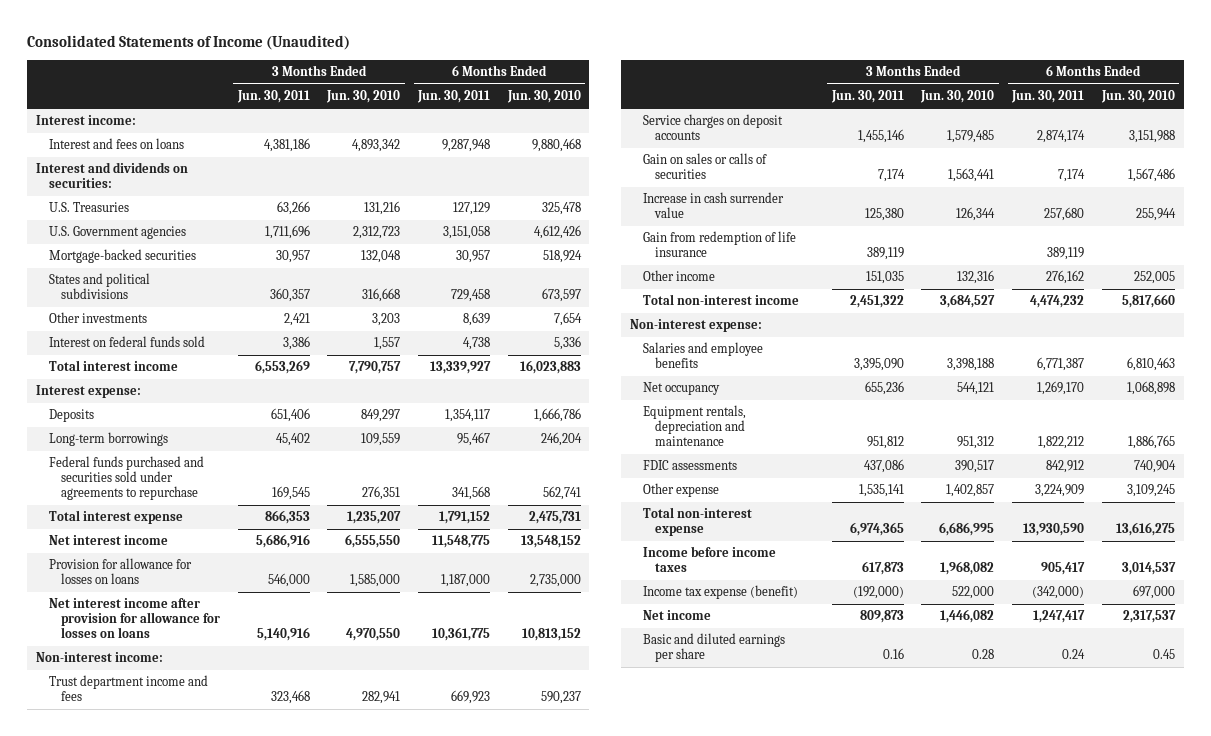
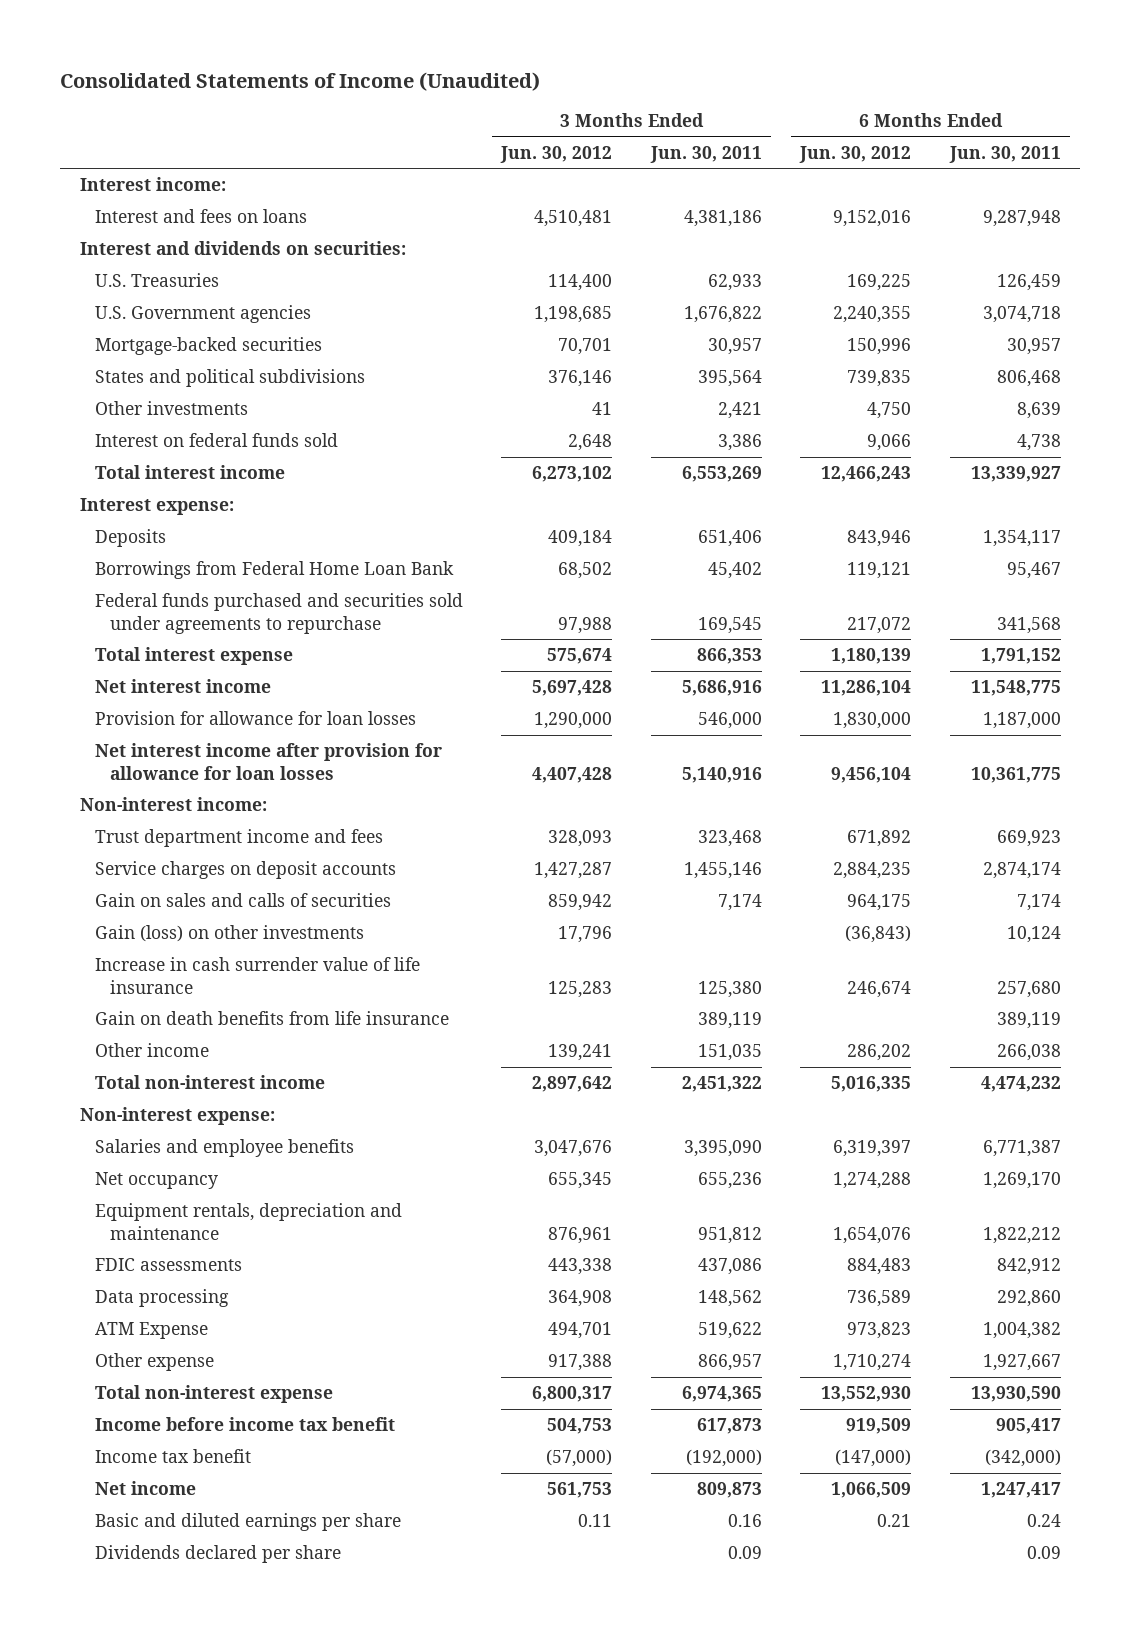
[326,90,401,104] Jun. 30, 2010 -> none
[506,90,581,104] Jun. 30, 2010 -> none
none -> [500,145,613,163] Jun. 30, 2012
none -> [799,145,912,163] Jun. 30, 2012
[276,201,310,216] 63,266 -> [707,274,762,292] 62,933
[453,202,491,216] 127,129 -> [996,274,1061,292] 126,459
[264,225,310,240] 1,711,696 -> [683,306,762,324] 1,676,822
[443,226,491,240] 3,151,058 -> [982,306,1061,324] 3,074,718
[269,288,310,303] 360,357 -> [697,370,762,388] 395,564
[451,289,491,303] 729,458 -> [996,370,1061,388] 806,468
[48,432,168,447] Long-term borrowings -> [95,561,455,580] Borrowings from Federal Home Loan Bank
[48,558,192,585] Provision for allowance for losses on loans -> [95,711,417,726] Provision for allowance for loan losses
[48,598,221,639] Net interest income after provision for allowance for losses on loans -> [95,743,443,780] Net interest income after provision for allowance for loan losses
[642,153,767,180] Gain on sales or calls of securities -> [95,893,392,908] Gain on sales and calls of securities
none -> [95,925,365,943] Gain (loss) on other investments
[642,192,784,219] Increase in cash surrender value -> [95,957,421,994] Increase in cash surrender value of life insurance
[642,231,796,258] Gain from redemption of life insurance -> [95,1011,450,1026] Gain on death benefits from life insurance
[1046,270,1085,285] 276,162 -> [996,1044,1061,1062] 266,038
none -> [95,1289,230,1308] Data processing
none -> [95,1322,209,1340] ATM Expense
[858,484,904,498] 1,535,141 -> [697,1354,762,1372] 866,957
[1035,484,1085,498] 3,224,909 -> [982,1354,1061,1372] 1,927,667
[642,546,776,573] Income before income taxes -> [95,1417,396,1432] Income before income tax benefit
[642,585,798,600] Income tax expense (benefit) -> [95,1449,252,1464] Income tax benefit
none -> [95,1545,342,1564] Dividends declared per share

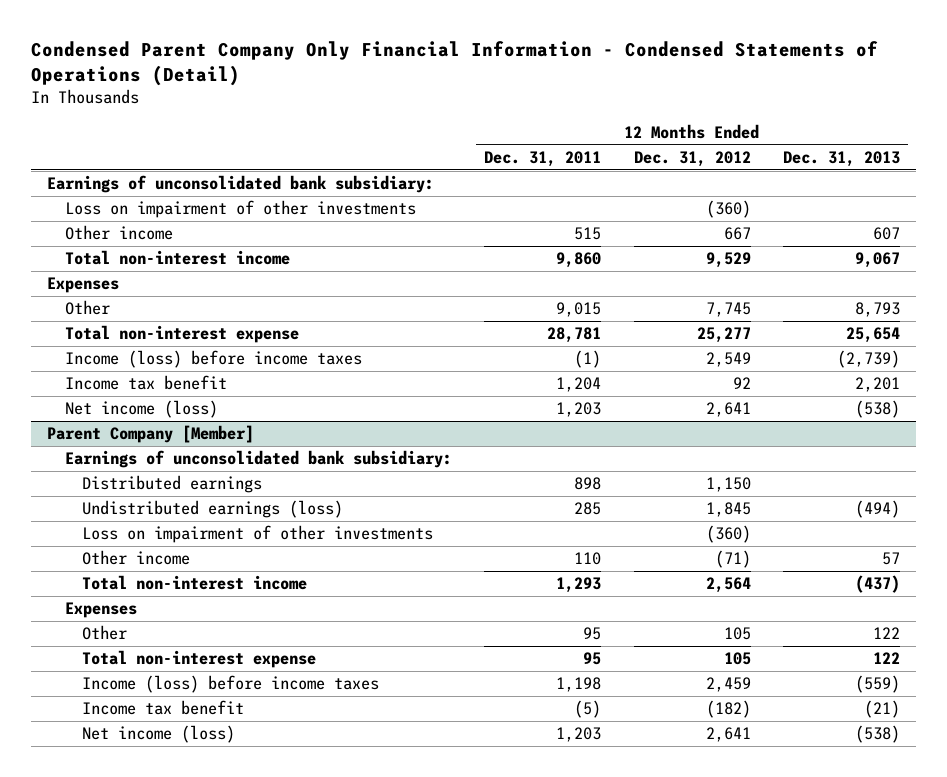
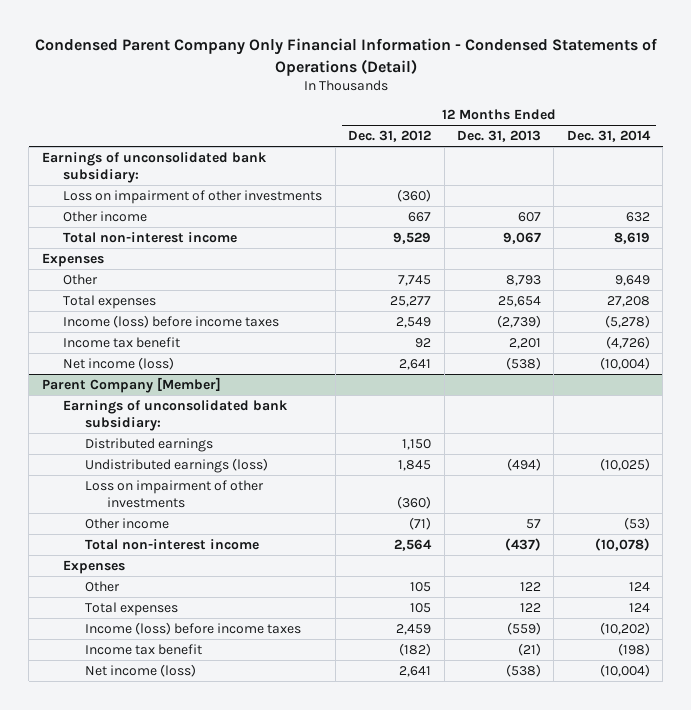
[484,150,602,167] Dec. 31, 2011 -> none
none -> [566,130,651,143] Dec. 31, 2014
[64,325,299,344] Total non-interest expense -> [63,294,157,309] Total expenses
[82,650,317,669] Total non-interest expense -> [85,601,179,616] Total expenses

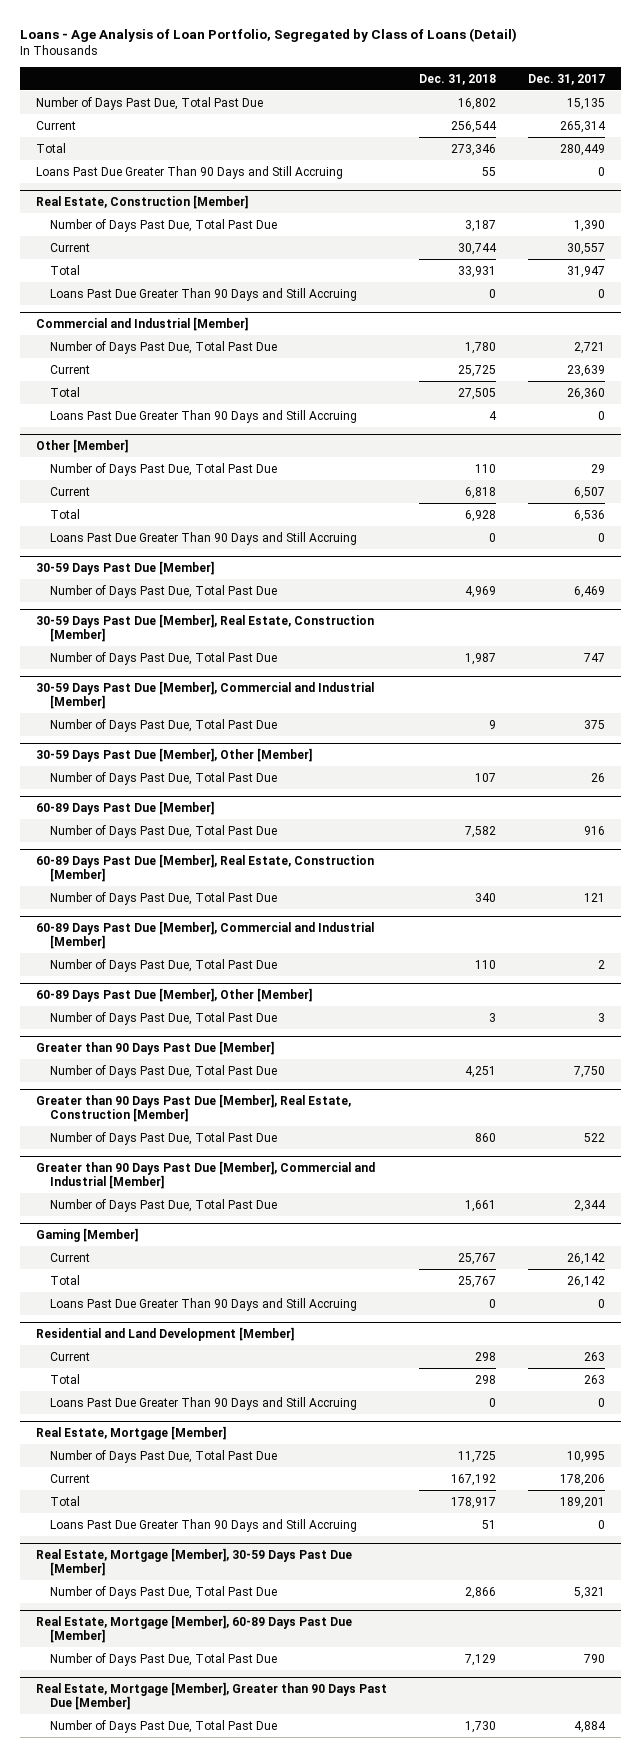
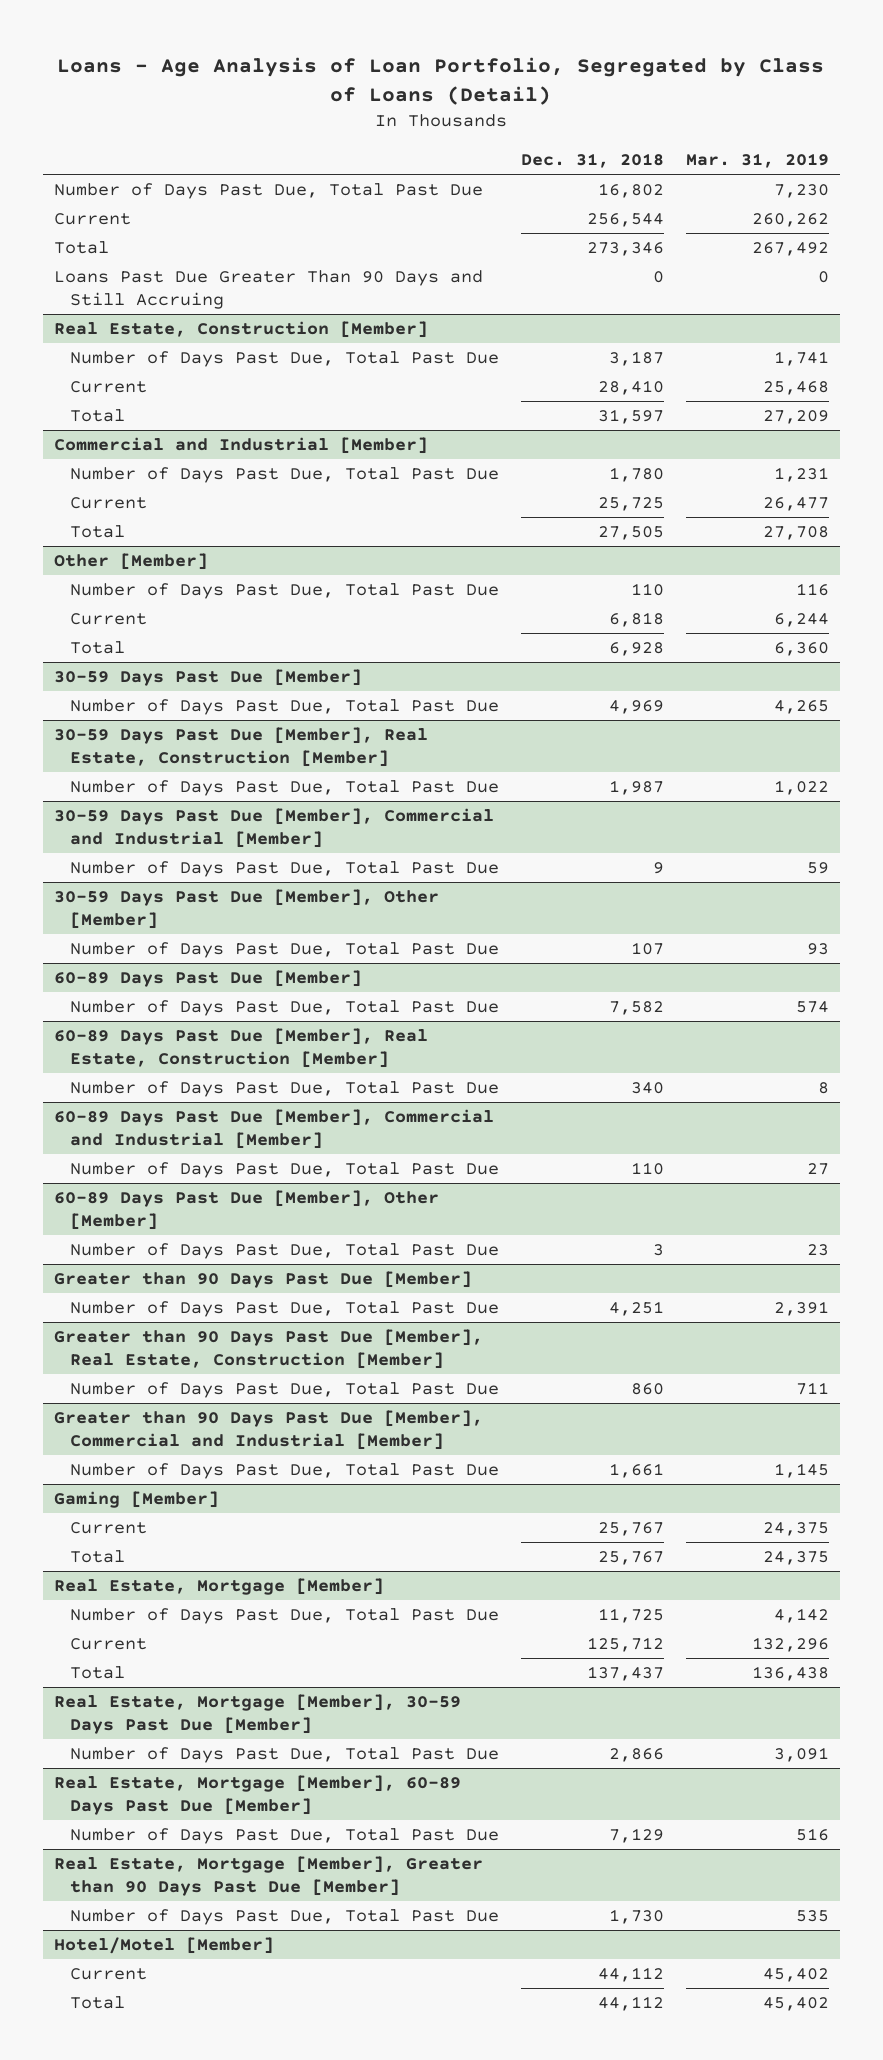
[528,73,606,85] Dec. 31, 2017 -> none
none -> [685,153,829,169] Mar. 31, 2019
[482,166,497,176] 55 -> [652,271,664,284] 0
[49,287,357,301] Loans Past Due Greater Than 90 Days and Still Accruing -> none
[458,242,498,255] 30,744 -> [597,380,664,396] 28,410
[458,265,497,278] 33,931 -> [597,409,664,425] 31,597
[49,409,357,423] Loans Past Due Greater Than 90 Days and Still Accruing -> none
[49,531,357,545] Loans Past Due Greater Than 90 Days and Still Accruing -> none
[49,1297,357,1311] Loans Past Due Greater Than 90 Days and Still Accruing -> none
[36,1326,295,1341] Residential and Land Development [Member] -> none
[49,1351,90,1361] Current -> none
[49,1373,80,1384] Total -> none
[49,1396,357,1410] Loans Past Due Greater Than 90 Days and Still Accruing -> none
[49,1518,357,1532] Loans Past Due Greater Than 90 Days and Still Accruing -> none
[451,1473,497,1486] 167,192 -> [586,1637,664,1653] 125,712
[451,1496,497,1509] 178,917 -> [586,1666,664,1682] 137,437
none -> [54,1937,275,1955] Hotel/Motel [Member]
none -> [69,1968,147,1981] Current
none -> [69,1996,125,2010] Total

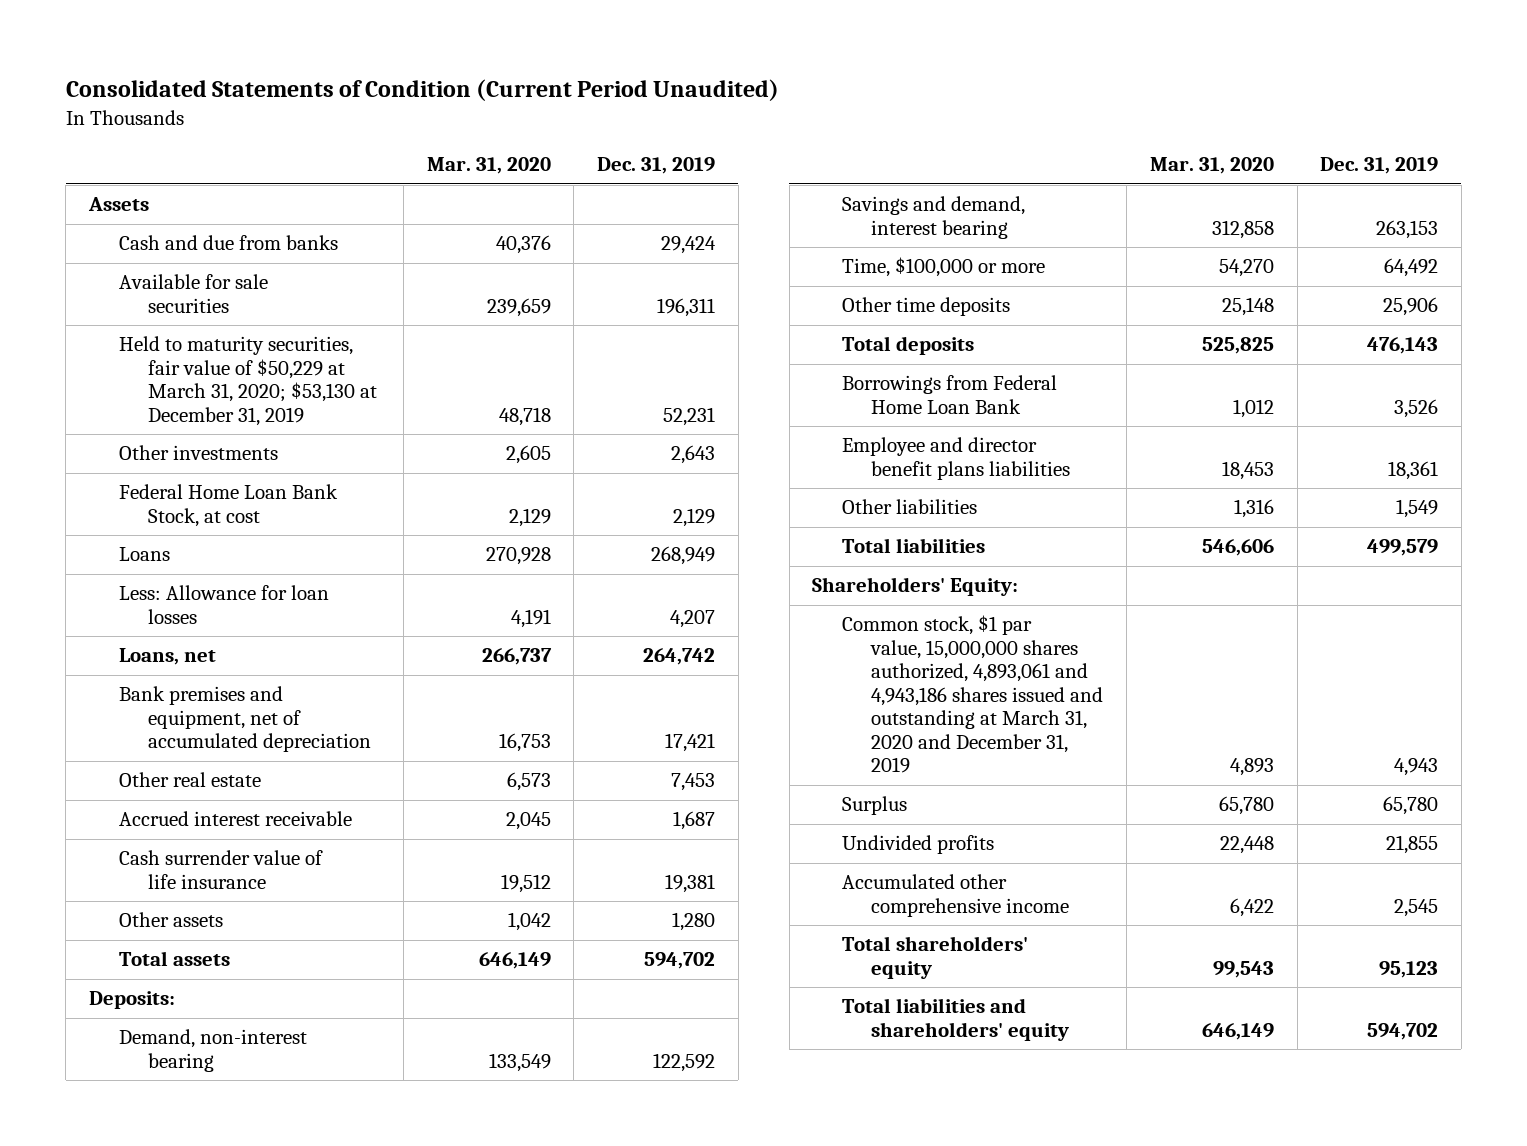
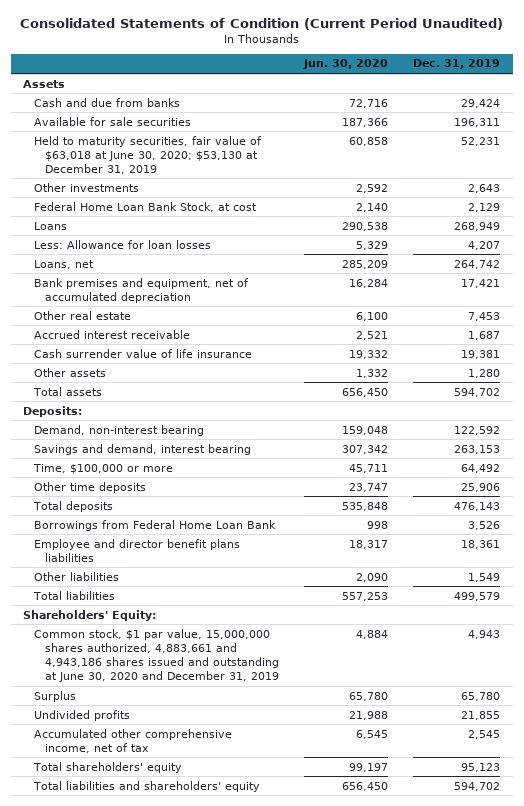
[426,157,551,175] Mar. 31, 2020 -> none
none -> [303,59,389,70] Jun. 30, 2020
[118,336,378,426] Held to maturity securities, fair value of $50,229 at March 31, 2020; $53,130 at December 31, 2019 -> [34,135,263,174] Held to maturity securities, fair value of $63,018 at June 30, 2020; $53,130 at December 31, 2019
[841,615,1104,774] Common stock, $1 par value, 15,000,000 shares authorized, 4,893,061 and 4,943,186 shares issued and outstanding at March 31, 2020 and December 31, 2019 -> [34,628,279,682] Common stock, $1 par value, 15,000,000 shares authorized, 4,883,661 and 4,943,186 shares issued and outstanding at June 30, 2020 and December 31, 2019
[841,874,1070,917] Accumulated other comprehensive income -> [34,728,233,753] Accumulated other comprehensive income, net of tax

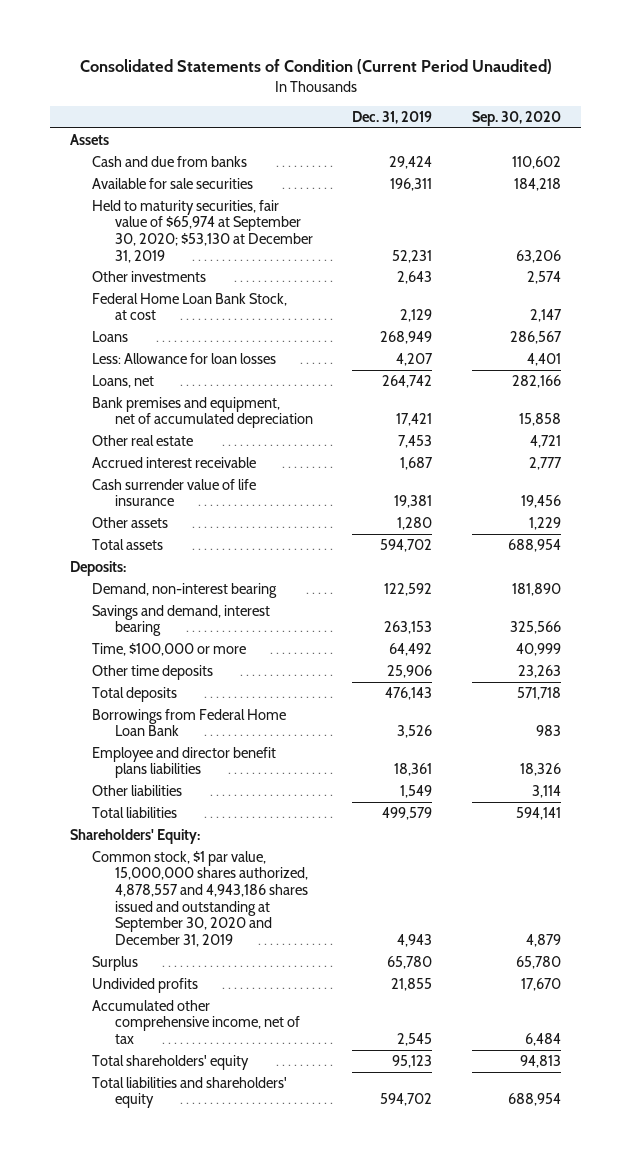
[303,59,389,70] Jun. 30, 2020 -> none
none -> [472,111,562,127] Sep. 30, 2020
[34,135,263,174] Held to maturity securities, fair value of $63,018 at June 30, 2020; $53,130 at December 31, 2019 -> [92,199,313,263] Held to maturity securities, fair value of $65,974 at September 30, 2020; $53,130 at December 31, 2019
[34,628,279,682] Common stock, $1 par value, 15,000,000 shares authorized, 4,883,661 and 4,943,186 shares issued and outstanding at June 30, 2020 and December 31, 2019 -> [92,850,308,947] Common stock, $1 par value, 15,000,000 shares authorized, 4,878,557 and 4,943,186 shares issued and outstanding at September 30, 2020 and December 31, 2019

